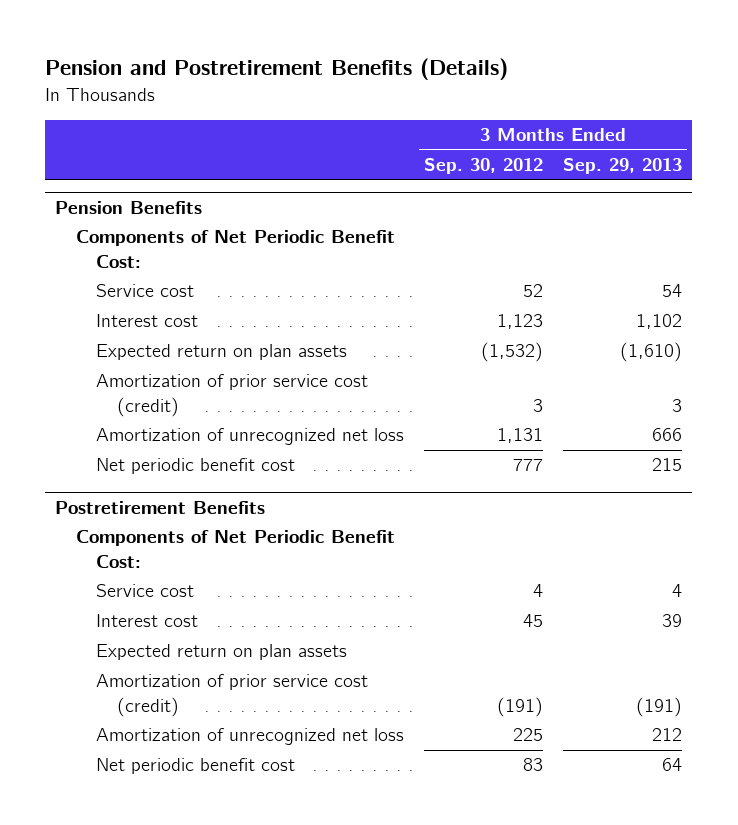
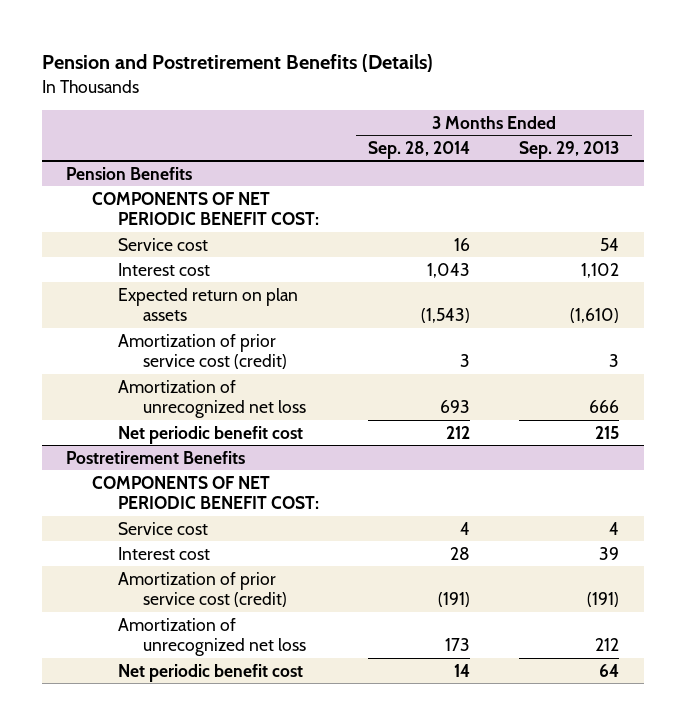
[424,158,544,175] Sep. 30, 2012 -> none
none -> [367,140,470,159] Sep. 28, 2014
[75,230,395,268] Components of Net Periodic Benefit Cost: -> [91,191,319,226] COMPONENTS OF NET PERIODIC BENEFIT COST:
[75,530,395,568] Components of Net Periodic Benefit Cost: -> [91,475,319,510] COMPONENTS OF NET PERIODIC BENEFIT COST:
[96,644,348,661] Expected return on plan assets -> none

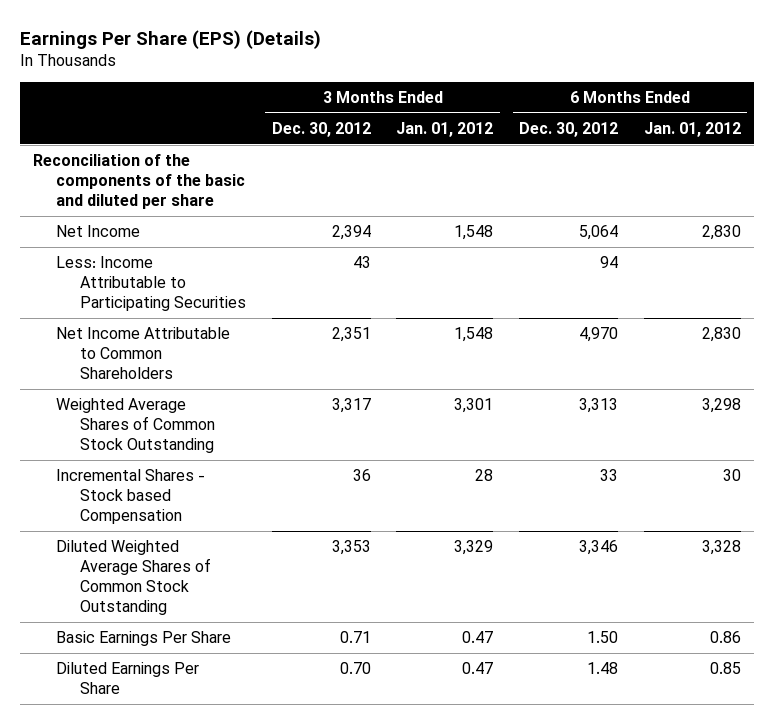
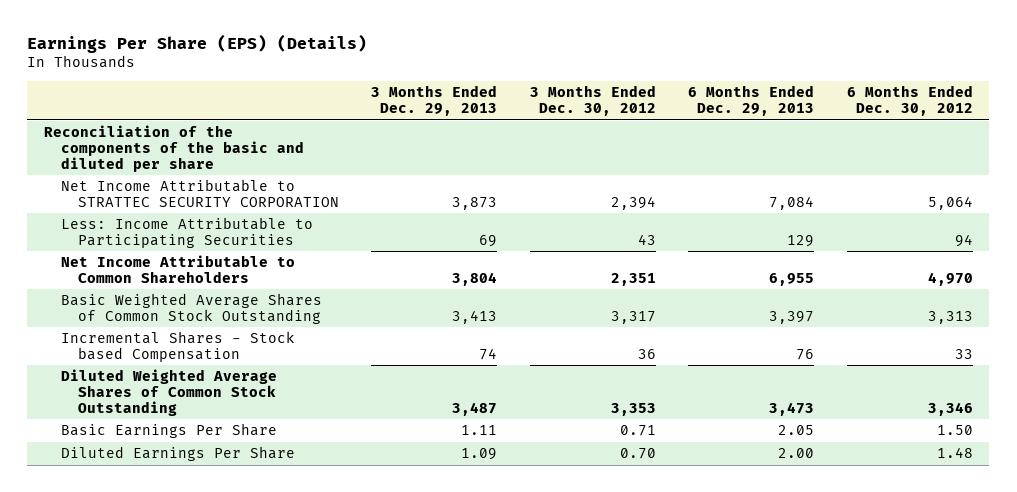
[396,122,494,138] Jan. 01, 2012 -> none
[643,122,741,138] Jan. 01, 2012 -> none
none -> [371,85,498,117] 3 Months Ended Dec. 29, 2013
none -> [688,85,815,117] 6 Months Ended Dec. 29, 2013
[56,225,141,238] Net Income -> [60,179,339,208] Net Income Attributable to STRATTEC SECURITY CORPORATION
[56,398,216,454] Weighted Average Shares of Common Stock Outstanding -> [60,293,322,325] Basic Weighted Average Shares of Common Stock Outstanding

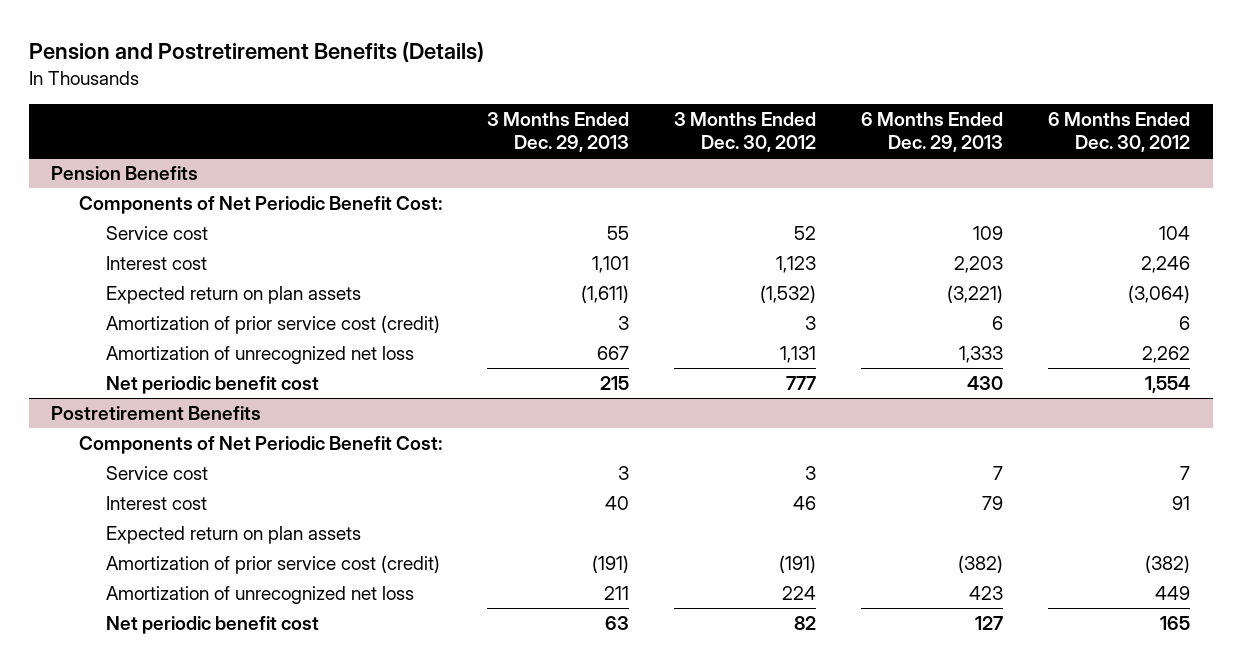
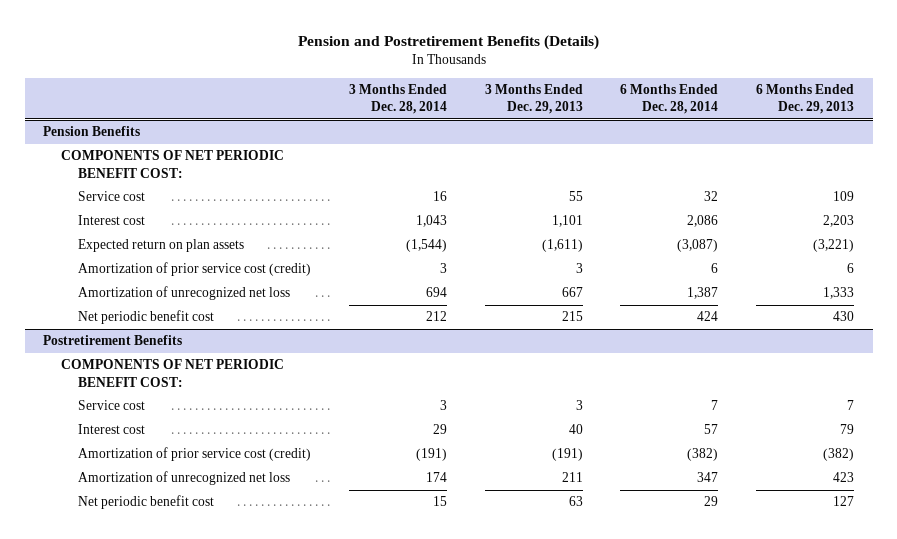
[673,111,816,153] 3 Months Ended Dec. 30, 2012 -> none
[1048,111,1191,153] 6 Months Ended Dec. 30, 2012 -> none
none -> [349,83,448,115] 3 Months Ended Dec. 28, 2014
none -> [620,83,719,115] 6 Months Ended Dec. 28, 2014
[78,195,442,214] Components of Net Periodic Benefit Cost: -> [60,150,284,178] COMPONENTS OF NET PERIODIC BENEFIT COST:
[78,435,442,454] Components of Net Periodic Benefit Cost: -> [60,359,284,387] COMPONENTS OF NET PERIODIC BENEFIT COST:
[106,525,362,544] Expected return on plan assets -> none

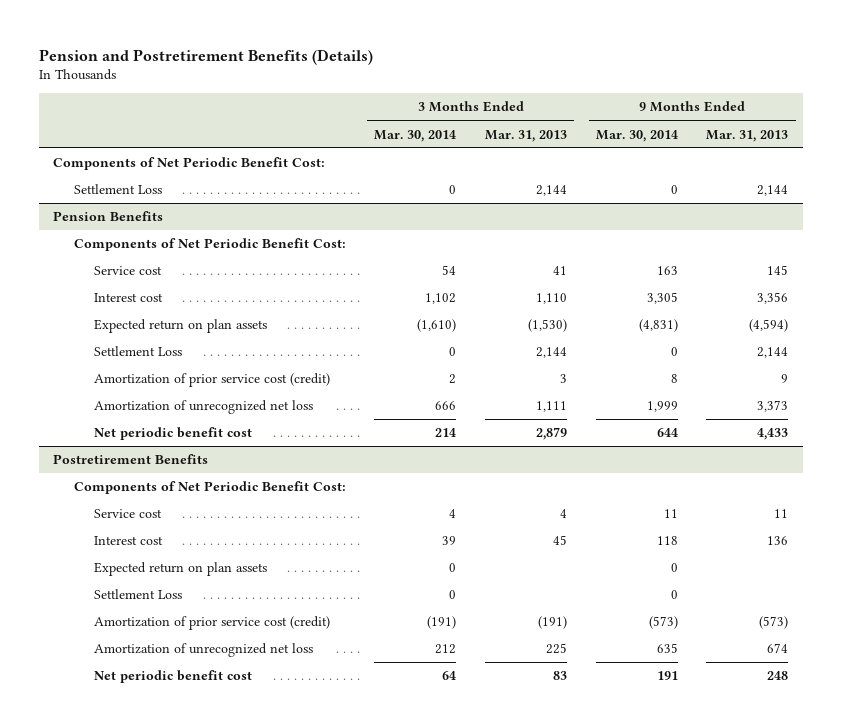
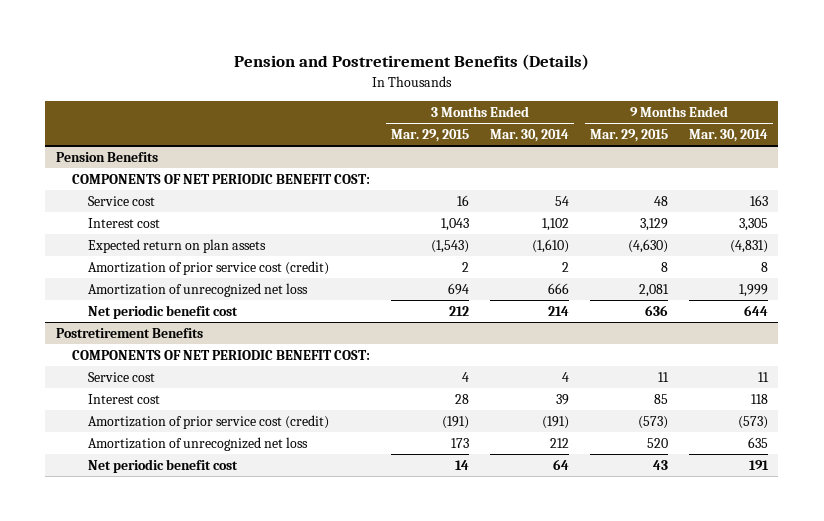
[485,129,568,142] Mar. 31, 2013 -> none
[706,129,789,142] Mar. 31, 2013 -> none
none -> [390,129,469,143] Mar. 29, 2015
none -> [589,129,668,143] Mar. 29, 2015
[53,157,326,171] Components of Net Periodic Benefit Cost: -> none
[73,184,162,195] Settlement Loss -> none
[73,238,346,252] Components of Net Periodic Benefit Cost: -> [71,173,370,184] COMPONENTS OF NET PERIODIC BENEFIT COST:
[94,346,183,357] Settlement Loss -> none
[73,481,346,495] Components of Net Periodic Benefit Cost: -> [71,349,370,360] COMPONENTS OF NET PERIODIC BENEFIT COST:
[94,562,268,577] Expected return on plan assets -> none
[94,589,183,600] Settlement Loss -> none

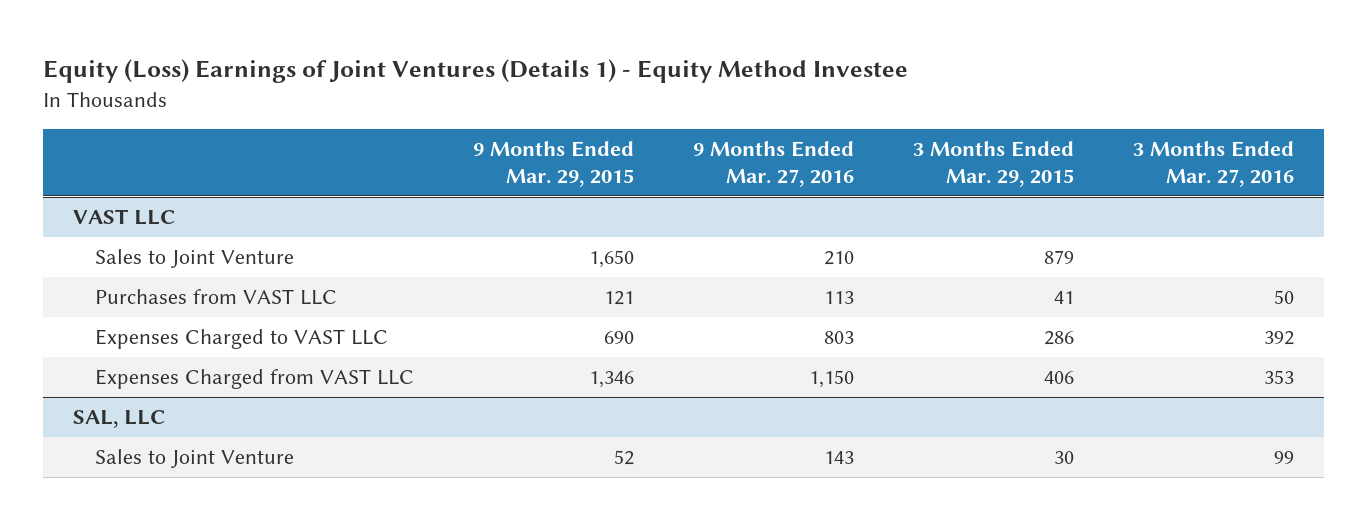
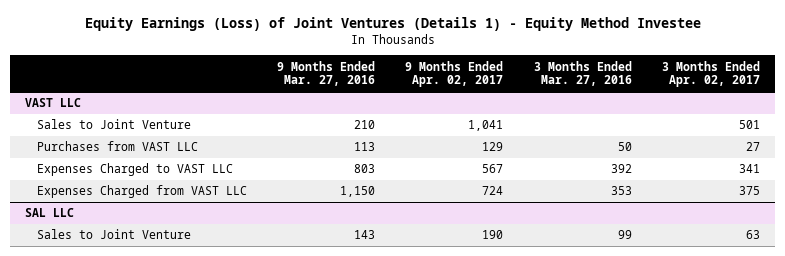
[43,59,909,84] Equity (Loss) Earnings of Joint Ventures (Details 1) - Equity Method Investee -> [84,16,701,31] Equity Earnings (Loss) of Joint Ventures (Details 1) - Equity Method Investee
[473,141,635,187] 9 Months Ended Mar. 29, 2015 -> none
[913,141,1075,187] 3 Months Ended Mar. 29, 2015 -> none
none -> [405,60,504,88] 9 Months Ended Apr. 02, 2017
none -> [662,60,761,88] 3 Months Ended Apr. 02, 2017
[72,410,166,429] SAL, LLC -> [24,208,74,218] SAL LLC

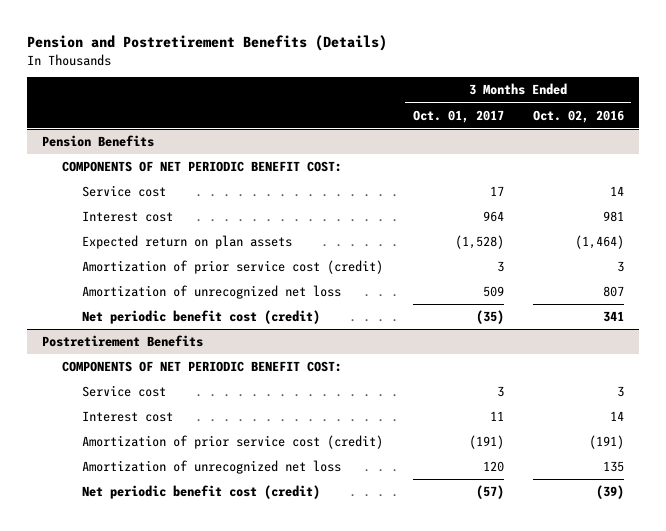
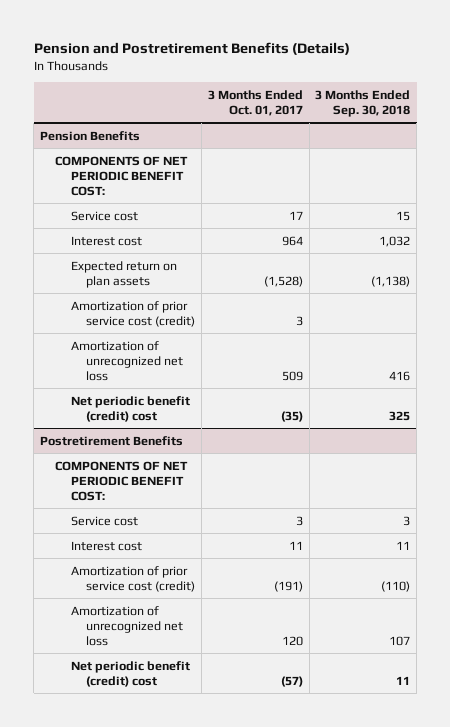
[532,109,624,123] Oct. 02, 2016 -> none
none -> [315,89,411,118] 3 Months Ended Sep. 30, 2018
[82,310,321,325] Net periodic benefit cost (credit) -> [70,395,190,422] Net periodic benefit (credit) cost
[82,485,321,500] Net periodic benefit cost (credit) -> [70,660,190,687] Net periodic benefit (credit) cost

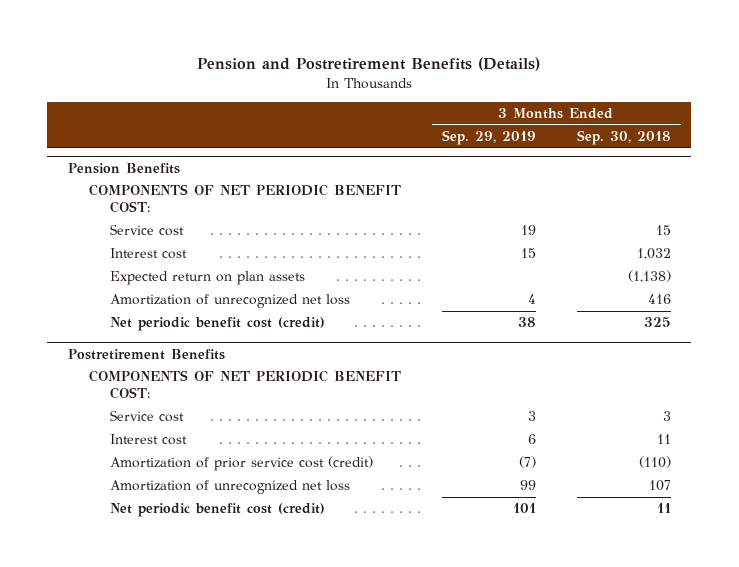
[207,89,303,117] 3 Months Ended Oct. 01, 2017 -> none
none -> [441,129,536,145] Sep. 29, 2019
[70,300,195,327] Amortization of prior service cost (credit) -> none
[70,395,190,422] Net periodic benefit (credit) cost -> [110,317,326,332] Net periodic benefit cost (credit)
[70,660,190,687] Net periodic benefit (credit) cost -> [110,503,326,518] Net periodic benefit cost (credit)

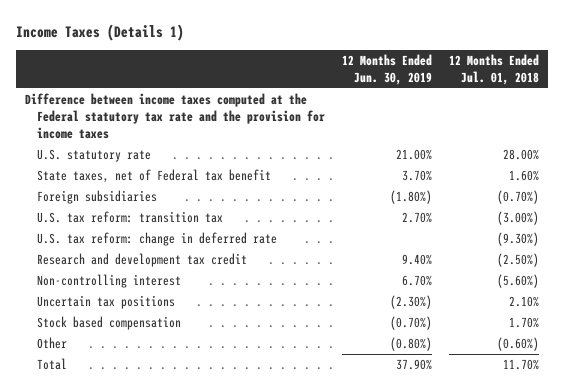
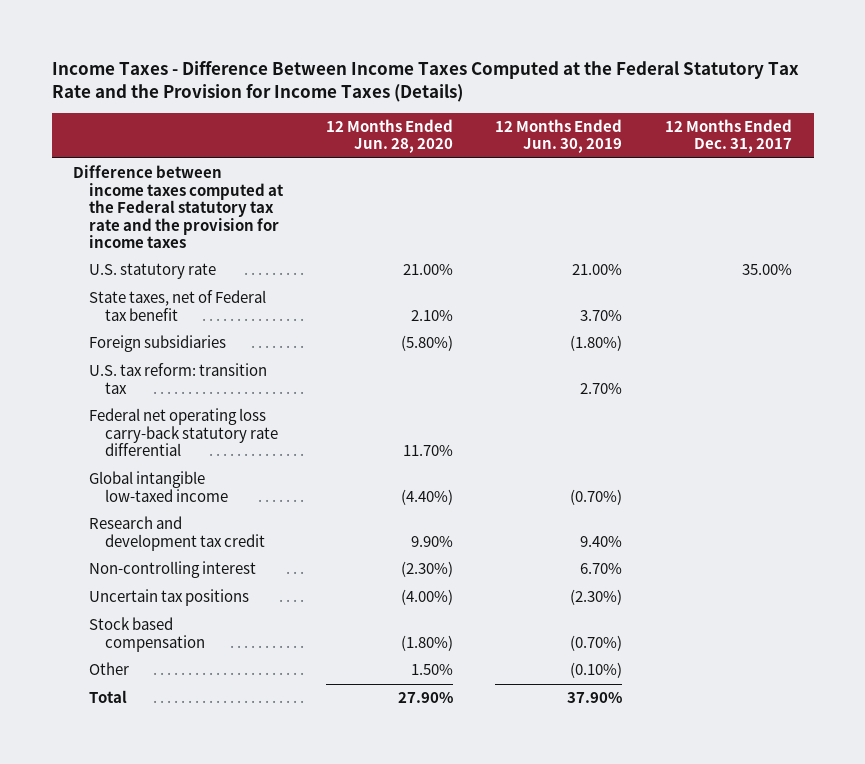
[16,23,185,41] Income Taxes (Details 1) -> [51,60,799,102] Income Taxes - Difference Between Income Taxes Computed at the Federal Statutory Tax Rate and the Provision for Income Taxes (Details)
[449,53,540,85] 12 Months Ended Jul. 01, 2018 -> none
none -> [325,118,453,154] 12 Months Ended Jun. 28, 2020
none -> [665,118,793,154] 12 Months Ended Dec. 31, 2017
[37,232,278,247] U.S. tax reform: change in deferred rate -> none
none -> [88,408,278,457] Federal net operating loss carry-back statutory rate differential
none -> [88,471,228,502] Global intangible low-taxed income
[390,337,433,352] (0.80%) -> [570,662,623,679] (0.10%)

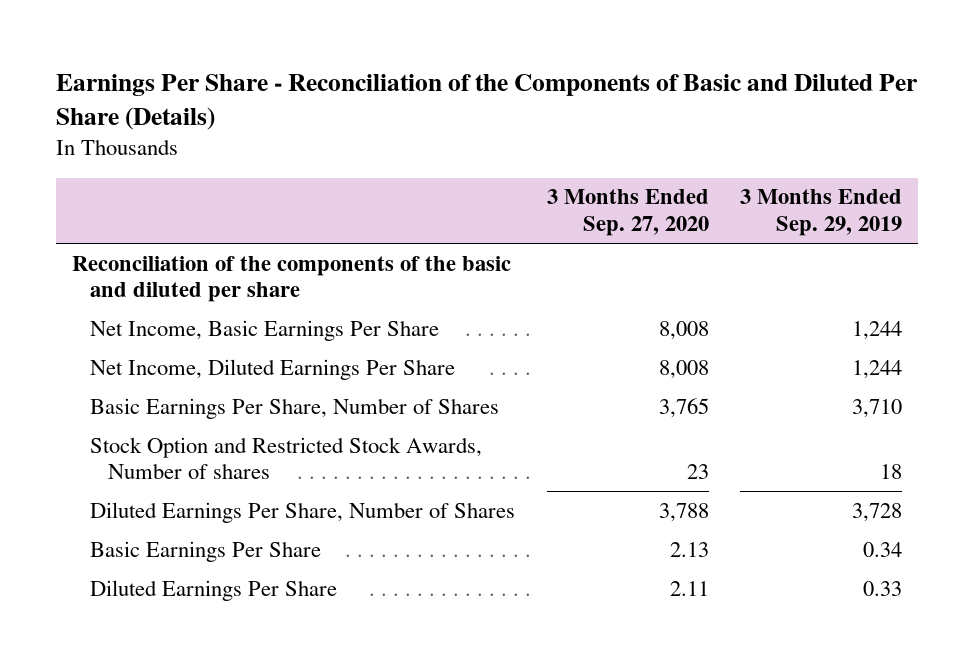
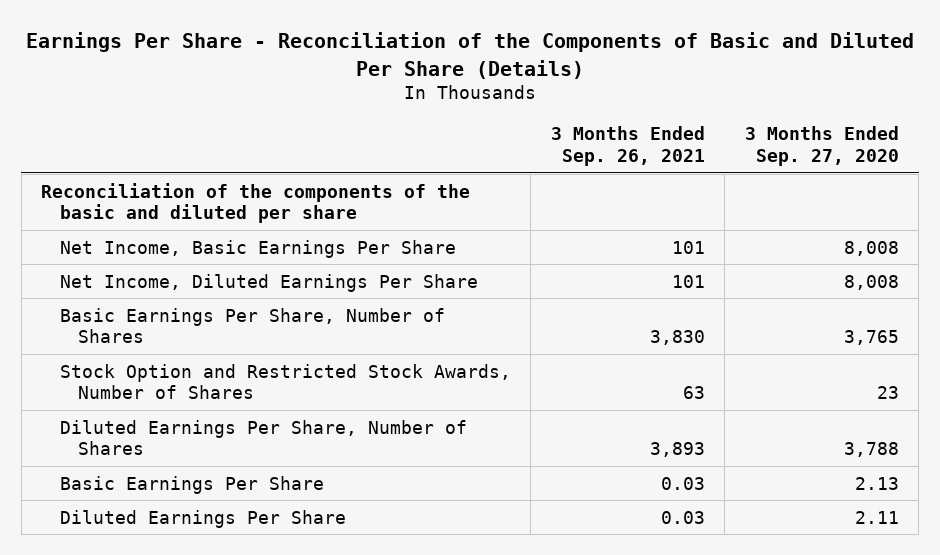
[740,189,903,237] 3 Months Ended Sep. 29, 2019 -> none
none -> [550,126,705,166] 3 Months Ended Sep. 26, 2021
[90,436,483,480] Stock Option and Restricted Stock Awards, Number of shares -> [59,363,511,399] Stock Option and Restricted Stock Awards, Number of Shares

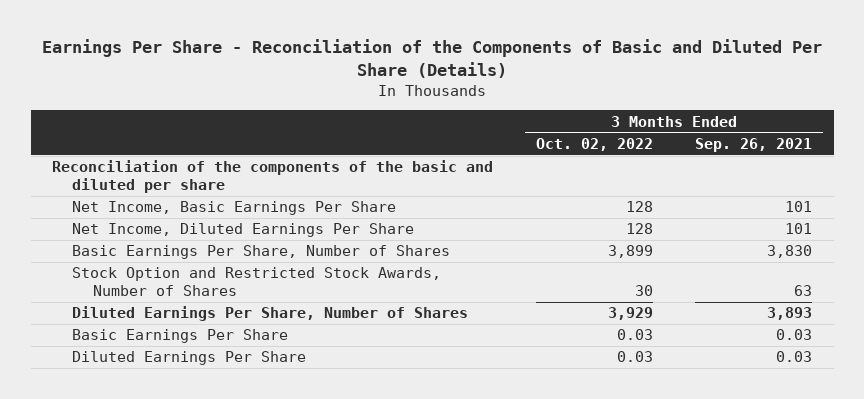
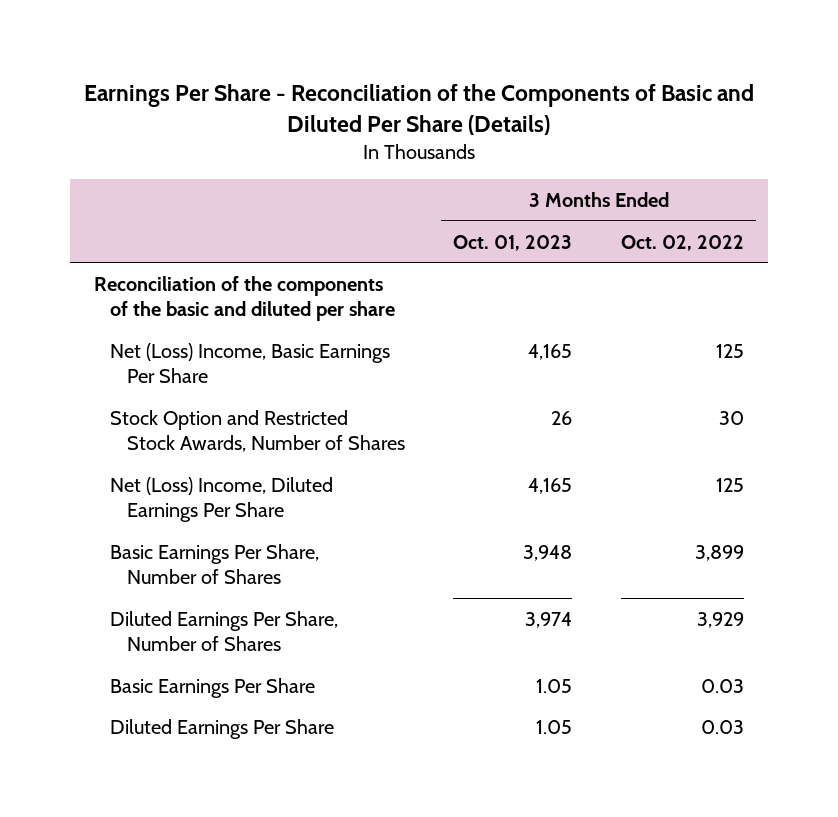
[695,137,813,152] Sep. 26, 2021 -> none
none -> [453,234,573,251] Oct. 01, 2023
[72,223,415,238] Net Income, Diluted Earnings Per Share -> none
[72,201,397,216] Net Income, Basic Earnings Per Share -> [110,342,391,384] Net (Loss) Income, Basic Earnings Per Share
[625,201,653,213] 128 -> [716,343,745,358] 125
none -> [110,476,334,523] Net (Loss) Income, Diluted Earnings Per Share
[72,245,451,260] Basic Earnings Per Share, Number of Shares -> [110,543,320,585] Basic Earnings Per Share, Number of Shares

